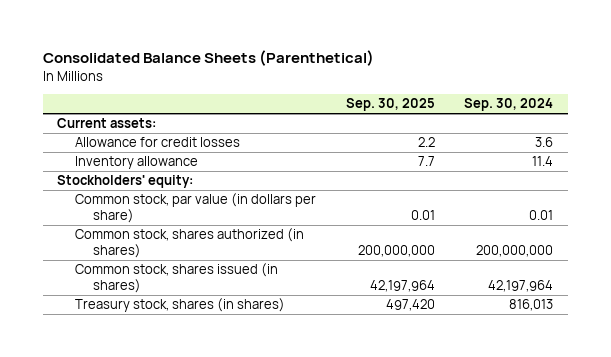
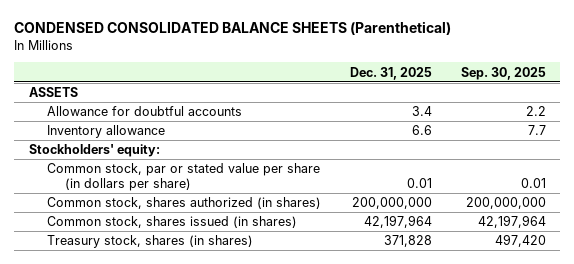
[42,50,374,67] Consolidated Balance Sheets (Parenthetical) -> [14,21,452,36] CONDENSED CONSOLIDATED BALANCE SHEETS (Parenthetical)
[464,98,554,112] Sep. 30, 2024 -> none
none -> [349,66,432,80] Dec. 31, 2025
[57,118,157,129] Current assets: -> [28,87,78,98] ASSETS
[75,137,241,148] Allowance for credit losses -> [47,106,243,117] Allowance for doubtful accounts
[75,193,317,223] Common stock, par value (in dollars per share) -> [47,163,321,191] Common stock, par or stated value per share (in dollars per share)

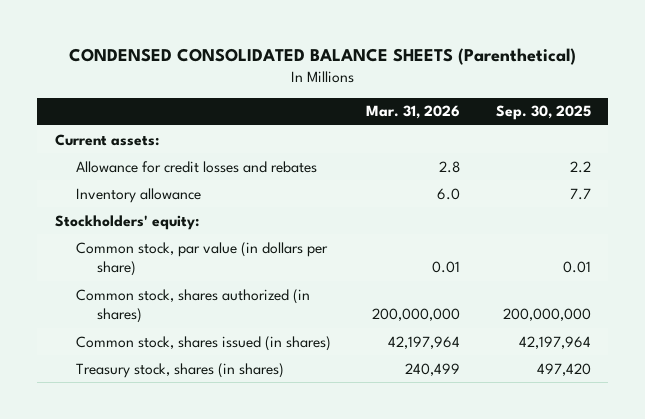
[349,66,432,80] Dec. 31, 2025 -> none
none -> [366,105,461,120] Mar. 31, 2026
[28,87,78,98] ASSETS -> [54,133,159,146] Current assets:
[47,106,243,117] Allowance for doubtful accounts -> [76,160,318,173] Allowance for credit losses and rebates
[47,163,321,191] Common stock, par or stated value per share (in dollars per share) -> [76,241,329,276] Common stock, par value (in dollars per share)

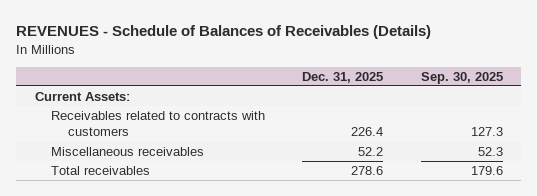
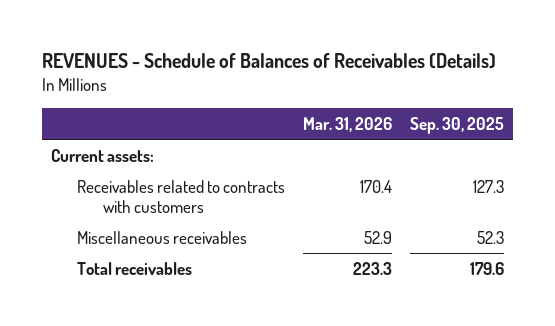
[302,71,384,83] Dec. 31, 2025 -> none
none -> [303,116,393,132] Mar. 31, 2026
[34,92,130,102] Current Assets: -> [50,148,154,162] Current assets:

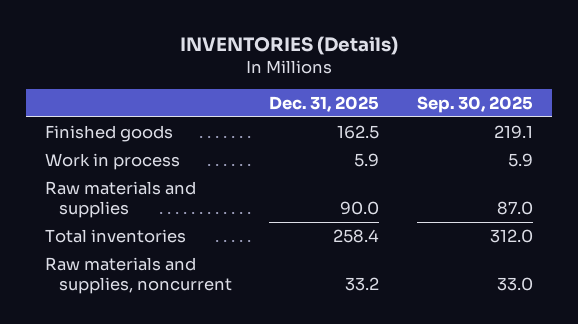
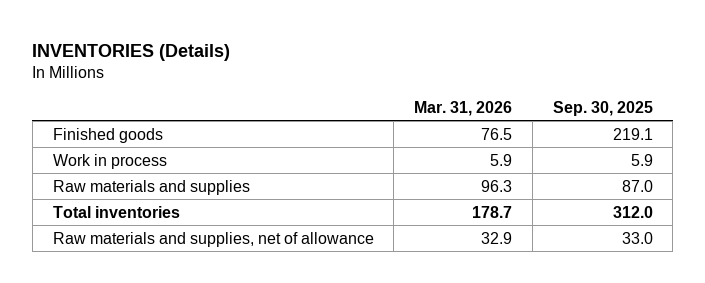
[269,95,380,112] Dec. 31, 2025 -> none
none -> [414,100,513,116] Mar. 31, 2026
[44,256,232,294] Raw materials and supplies, noncurrent -> [52,231,374,247] Raw materials and supplies, net of allowance

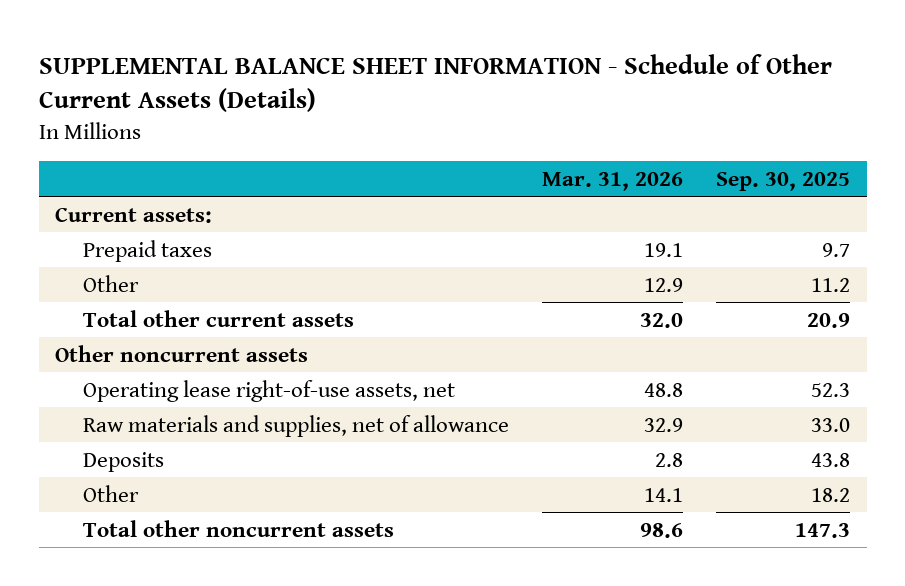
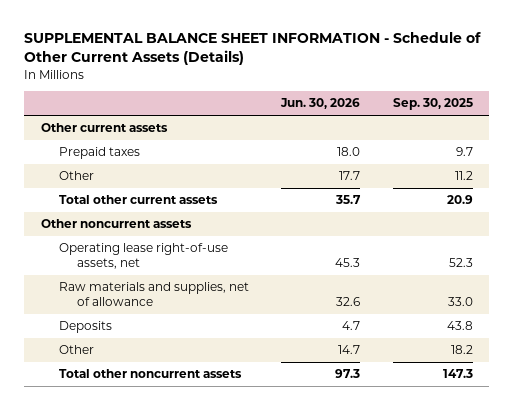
[541,171,683,191] Mar. 31, 2026 -> none
none -> [280,98,361,110] Jun. 30, 2026
[55,206,213,223] Current assets: -> [40,123,168,133] Other current assets

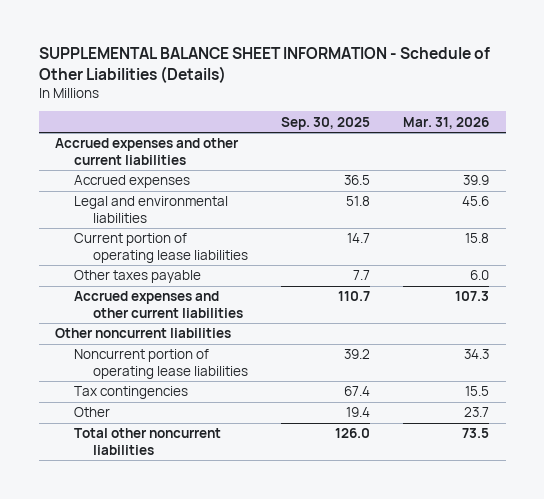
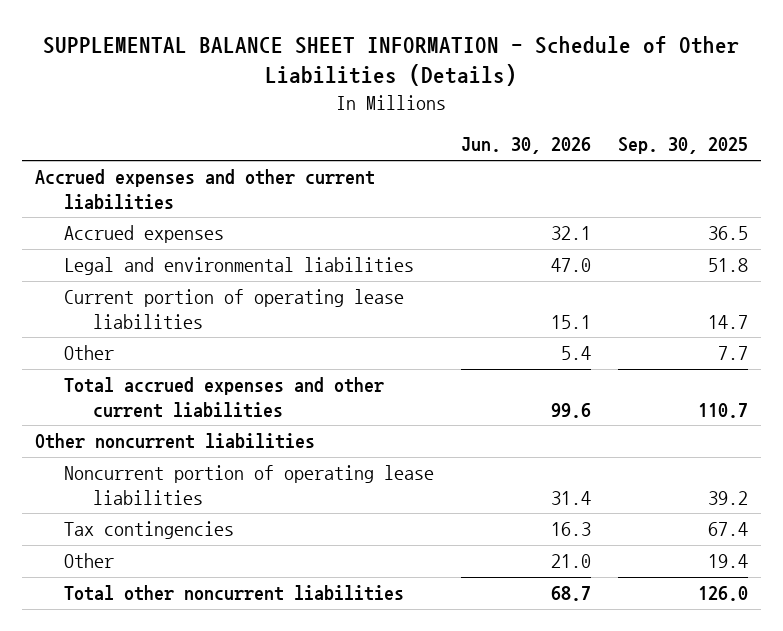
[403,116,490,129] Mar. 31, 2026 -> none
none -> [460,137,591,155] Jun. 30, 2026
[73,270,201,284] Other taxes payable -> [64,345,115,361] Other
[73,291,243,318] Accrued expenses and other current liabilities -> [64,377,385,418] Total accrued expenses and other current liabilities

